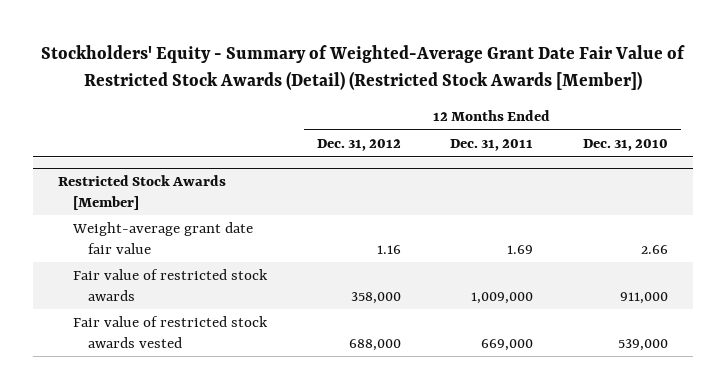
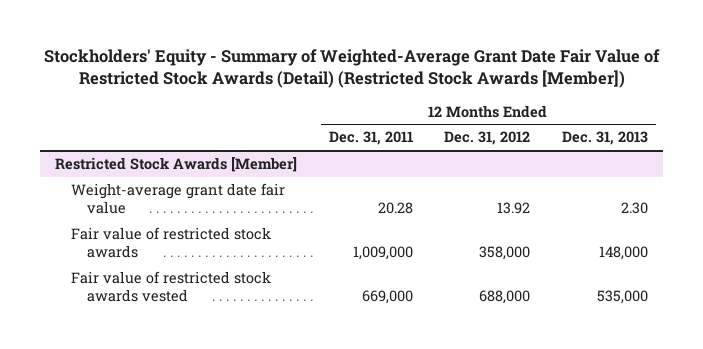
[583,139,669,152] Dec. 31, 2010 -> none
none -> [561,131,648,146] Dec. 31, 2013
[376,244,401,254] 1.16 -> [497,202,531,215] 13.92
[507,244,534,254] 1.69 -> [377,202,413,215] 20.28

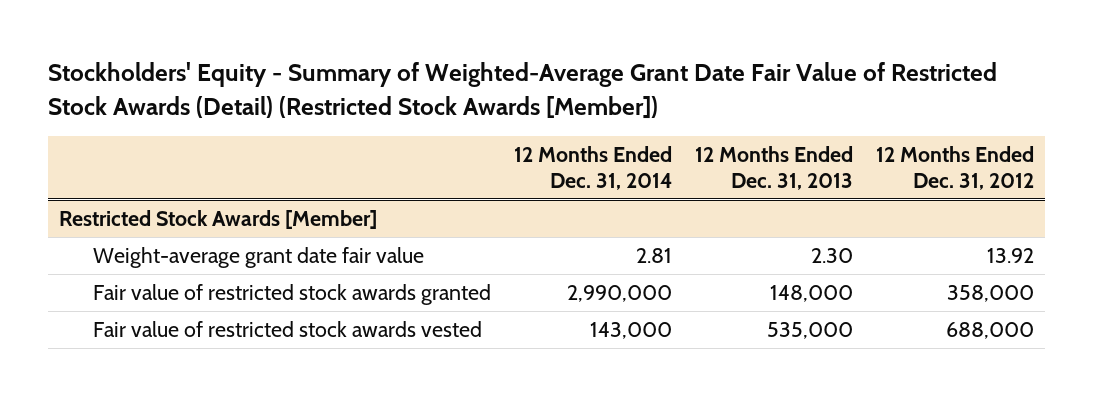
[328,131,413,146] Dec. 31, 2011 -> none
none -> [514,145,673,190] 12 Months Ended Dec. 31, 2014
[71,227,272,259] Fair value of restricted stock awards -> [93,283,492,305] Fair value of restricted stock awards granted

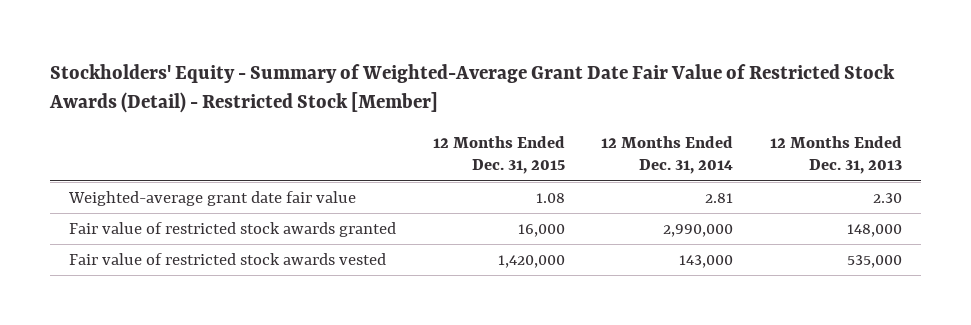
[48,62,998,119] Stockholders' Equity - Summary of Weighted-Average Grant Date Fair Value of Restricted Stock Awards (Detail) (Restricted Stock Awards [Member]) -> [49,64,896,114] Stockholders' Equity - Summary of Weighted-Average Grant Date Fair Value of Restricted Stock Awards (Detail) - Restricted Stock [Member]
[875,145,1034,190] 12 Months Ended Dec. 31, 2012 -> none
none -> [432,136,565,175] 12 Months Ended Dec. 31, 2015
[59,209,378,229] Restricted Stock Awards [Member] -> none
[93,246,425,268] Weight-average grant date fair value -> [67,191,356,207] Weighted-average grant date fair value

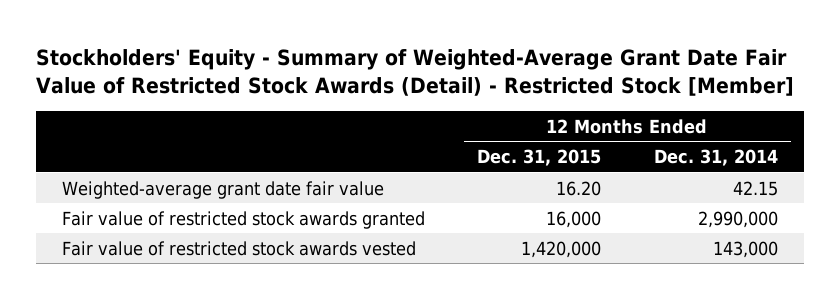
[770,136,903,175] 12 Months Ended Dec. 31, 2013 -> none
[535,193,565,204] 1.08 -> [556,180,602,196] 16.20
[705,193,734,204] 2.81 -> [732,180,778,196] 42.15

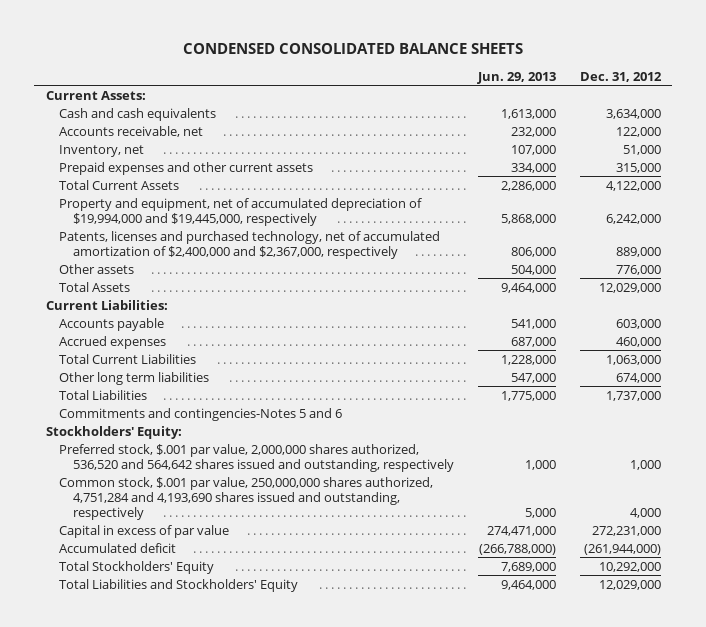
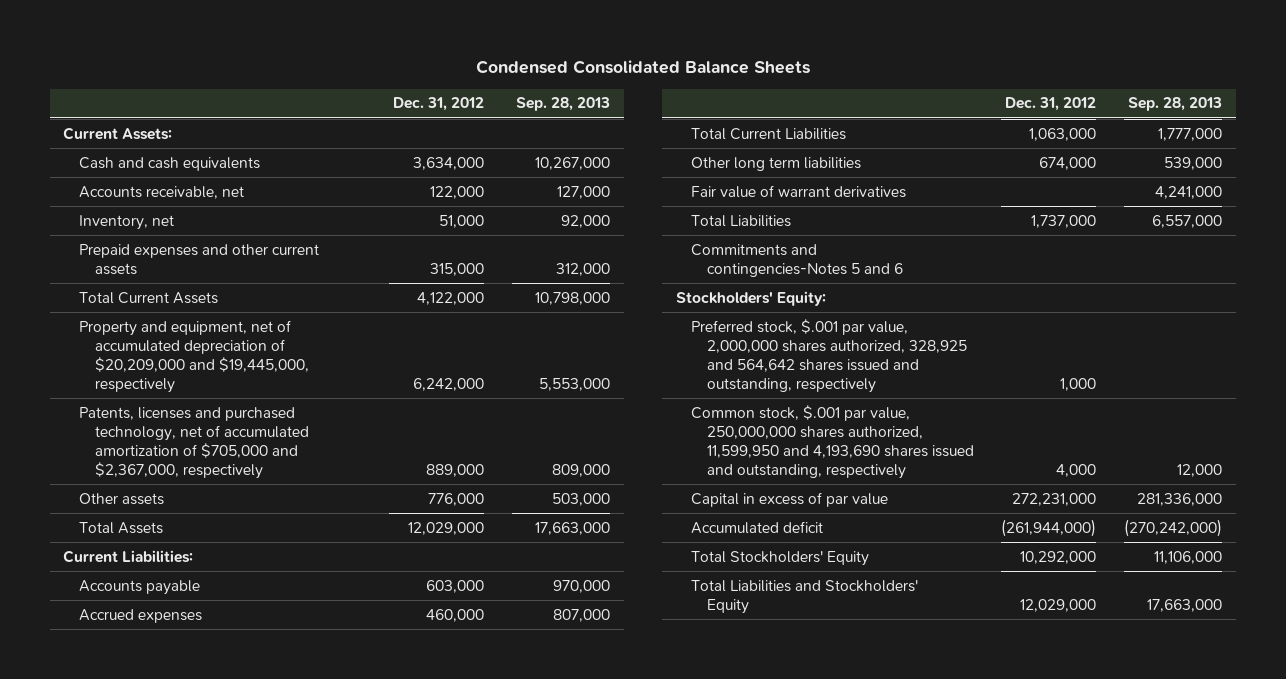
[183,42,524,54] CONDENSED CONSOLIDATED BALANCE SHEETS -> [475,60,810,75] Condensed Consolidated Balance Sheets
[476,71,556,84] Jun. 29, 2013 -> none
none -> [515,97,610,112] Sep. 28, 2013
[59,197,423,226] Property and equipment, net of accumulated depreciation of $19,994,000 and $19,445,000, respectively -> [79,319,309,393] Property and equipment, net of accumulated depreciation of $20,209,000 and $19,445,000, respectively
[59,230,441,259] Patents, licenses and purchased technology, net of accumulated amortization of $2,400,000 and $2,367,000, respectively -> [79,406,309,479] Patents, licenses and purchased technology, net of accumulated amortization of $705,000 and $2,367,000, respectively
none -> [691,184,907,198] Fair value of warrant derivatives
[59,443,455,472] Preferred stock, $.001 par value, 2,000,000 shares authorized, 536,520 and 564,642 shares issued and outstanding, respectively -> [691,318,967,393] Preferred stock, $.001 par value, 2,000,000 shares authorized, 328,925 and 564,642 shares issued and outstanding, respectively
[59,476,434,520] Common stock, $.001 par value, 250,000,000 shares authorized, 4,751,284 and 4,193,690 shares issued and outstanding, respectively -> [691,404,974,479] Common stock, $.001 par value, 250,000,000 shares authorized, 11,599,950 and 4,193,690 shares issued and outstanding, respectively

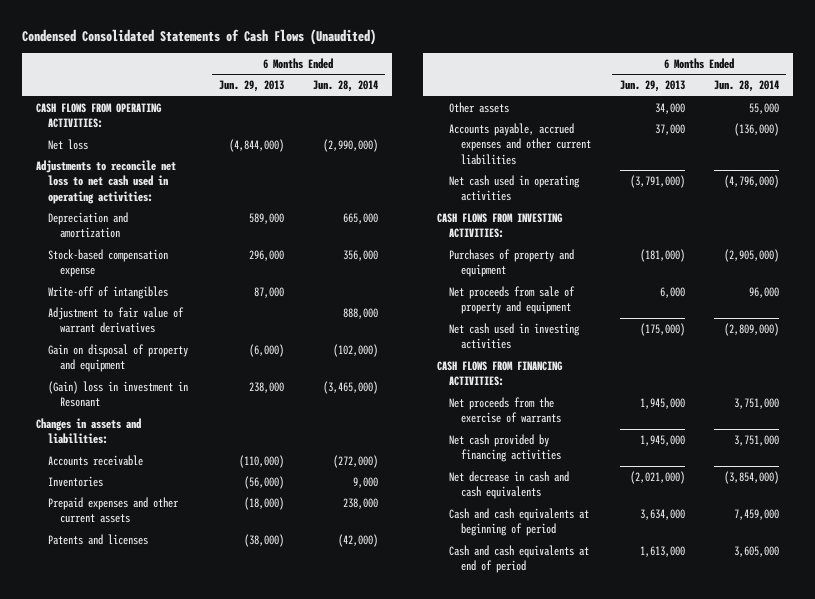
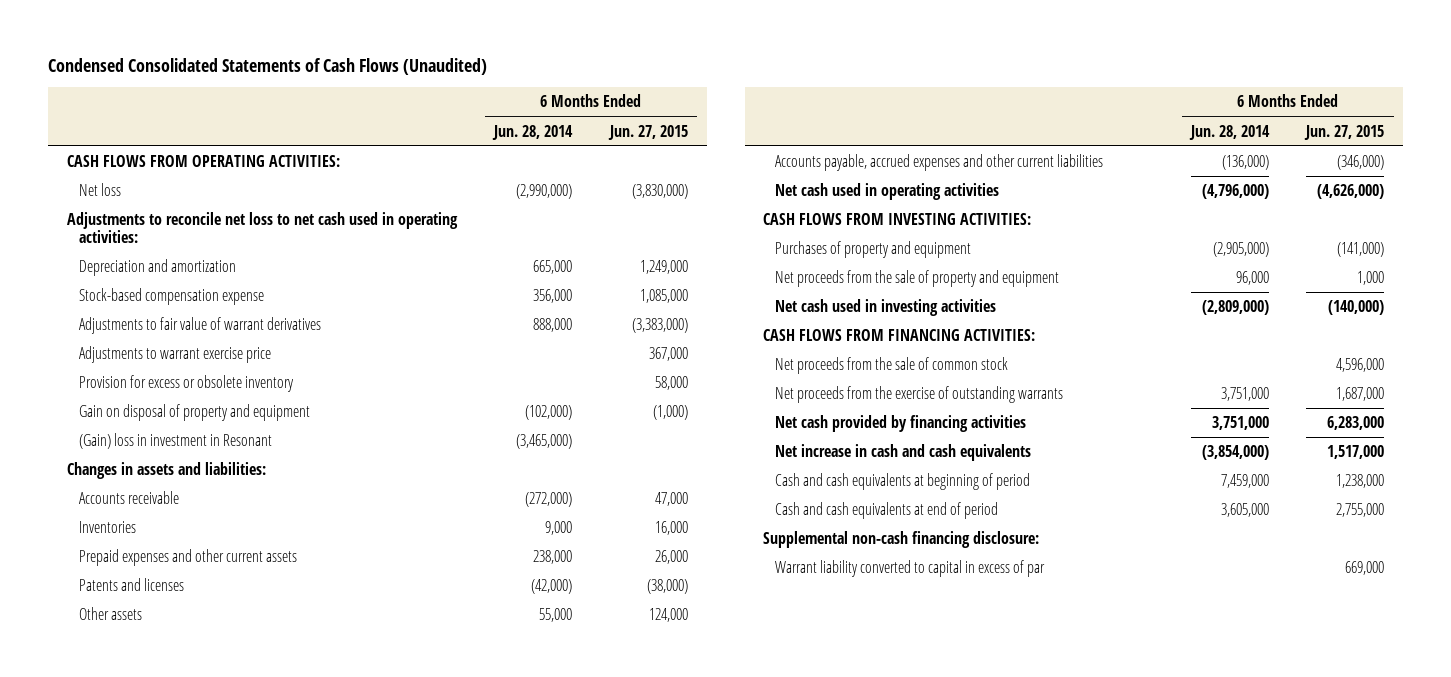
[218,80,284,93] Jun. 29, 2013 -> none
none -> [607,124,688,140] Jun. 27, 2015
[48,285,169,299] Write-off of intangibles -> none
[48,306,185,334] Adjustment to fair value of warrant derivatives -> [78,317,321,335] Adjustments to fair value of warrant derivatives
none -> [78,346,271,364] Adjustments to warrant exercise price
none -> [78,375,294,393] Provision for excess or obsolete inventory
[448,285,575,315] Net proceeds from sale of property and equipment -> [775,270,1060,288] Net proceeds from the sale of property and equipment
none -> [775,357,1009,375] Net proceeds from the sale of common stock
[448,396,561,424] Net proceeds from the exercise of warrants -> [775,386,1064,404] Net proceeds from the exercise of outstanding warrants
[448,470,569,500] Net decrease in cash and cash equivalents -> [775,444,1032,462] Net increase in cash and cash equivalents
none -> [763,531,1040,549] Supplemental non-cash financing disclosure:
none -> [775,560,1046,578] Warrant liability converted to capital in excess of par

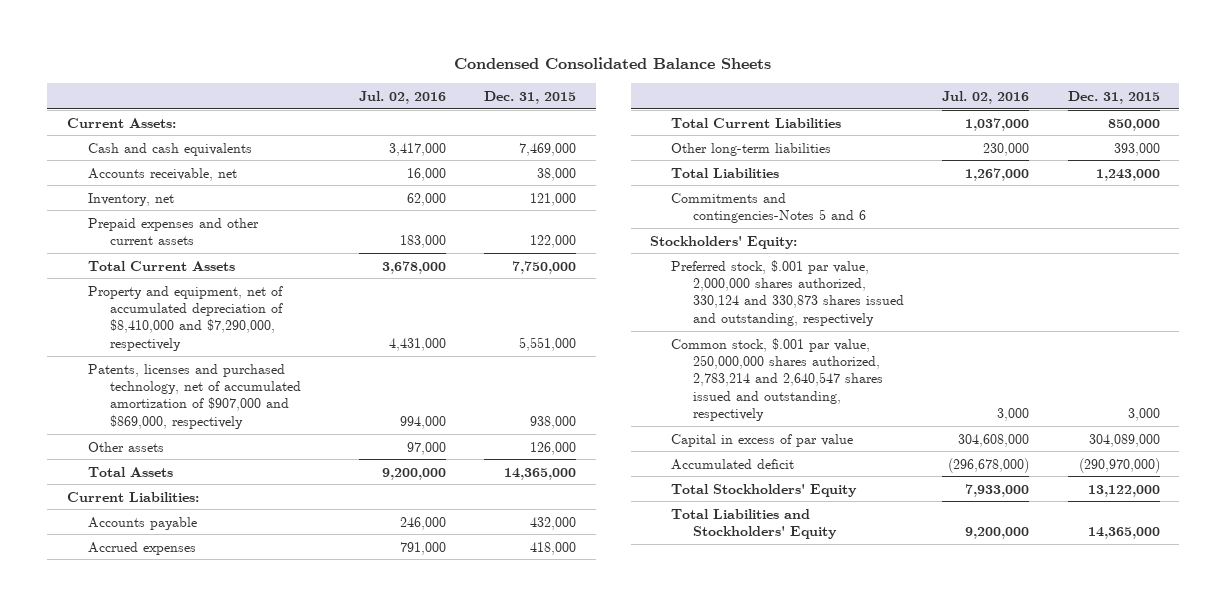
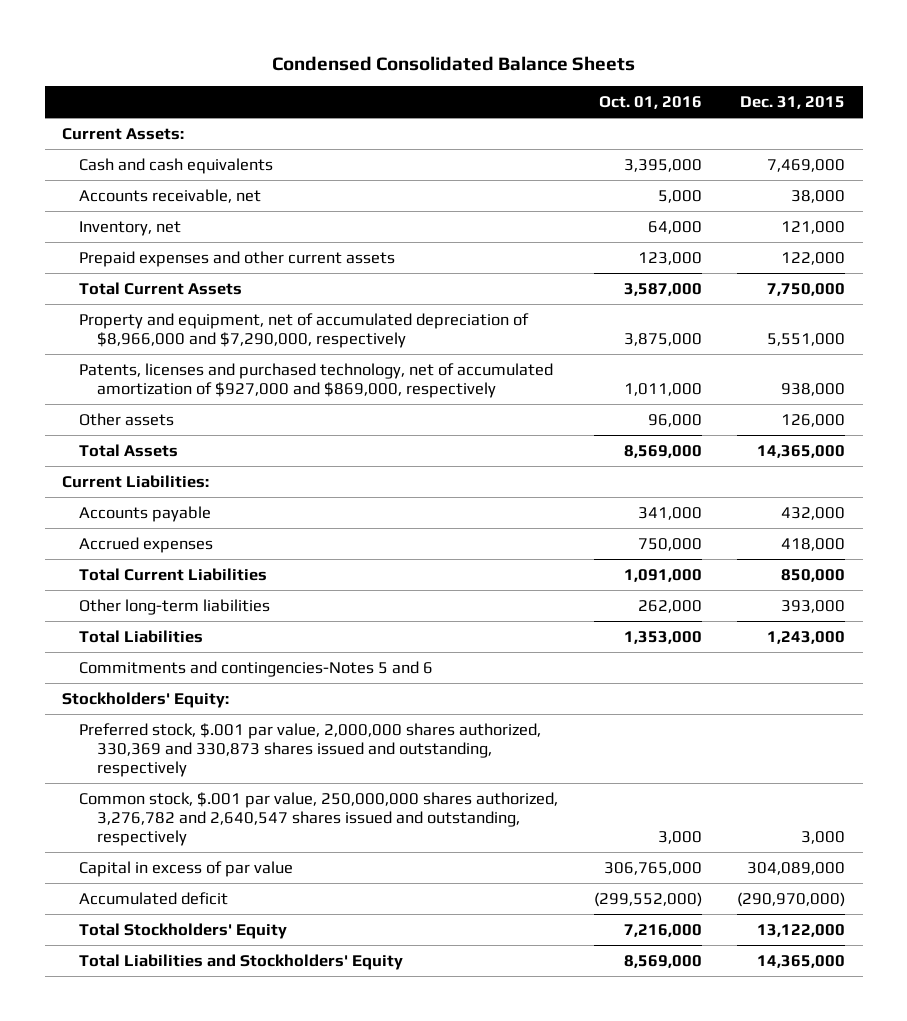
[359,90,447,104] Jul. 02, 2016 -> none
none -> [598,96,702,110] Oct. 01, 2016
[88,285,284,351] Property and equipment, net of accumulated depreciation of $8,410,000 and $7,290,000, respectively -> [79,312,530,348] Property and equipment, net of accumulated depreciation of $8,966,000 and $7,290,000, respectively
[88,363,301,429] Patents, licenses and purchased technology, net of accumulated amortization of $907,000 and $869,000, respectively -> [79,362,554,398] Patents, licenses and purchased technology, net of accumulated amortization of $927,000 and $869,000, respectively
[671,259,905,326] Preferred stock, $.001 par value, 2,000,000 shares authorized, 330,124 and 330,873 shares issued and outstanding, respectively -> [79,722,542,778] Preferred stock, $.001 par value, 2,000,000 shares authorized, 330,369 and 330,873 shares issued and outstanding, respectively
[671,337,884,421] Common stock, $.001 par value, 250,000,000 shares authorized, 2,783,214 and 2,640,547 shares issued and outstanding, respectively -> [79,791,559,847] Common stock, $.001 par value, 250,000,000 shares authorized, 3,276,782 and 2,640,547 shares issued and outstanding, respectively

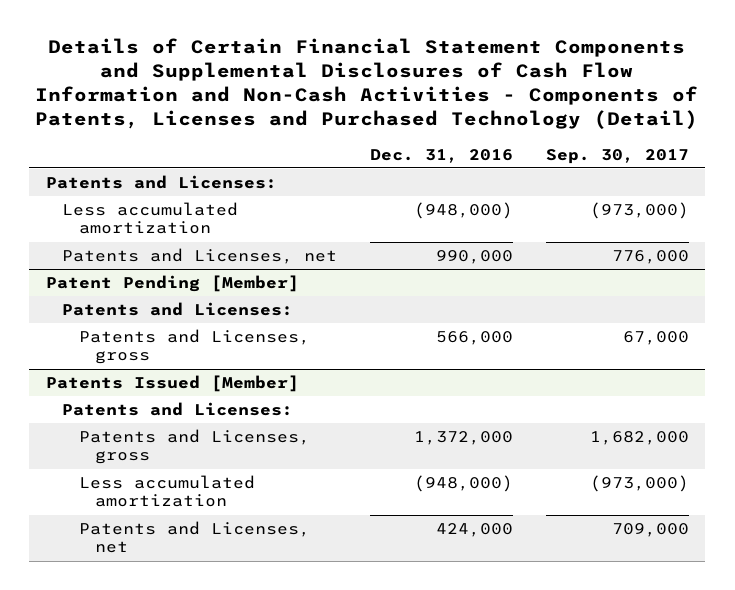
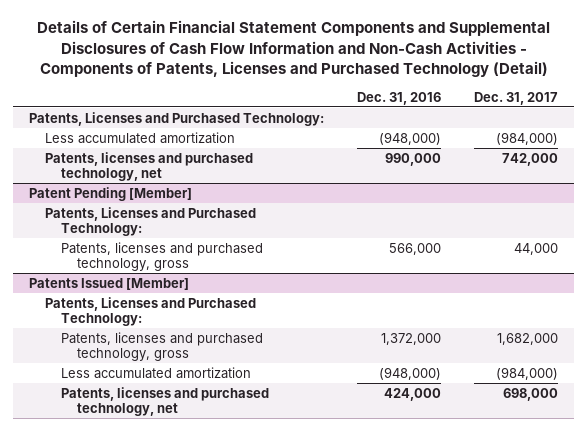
[545,148,689,164] Sep. 30, 2017 -> none
none -> [473,91,558,105] Dec. 31, 2017
[45,174,277,189] Patents and Licenses: -> [29,111,325,126] Patents, Licenses and Purchased Technology:
[62,247,338,264] Patents and Licenses, net -> [45,151,254,182] Patents, licenses and purchased technology, net
[62,301,294,316] Patents and Licenses: -> [45,206,257,237] Patents, Licenses and Purchased Technology:
[78,328,310,365] Patents and Licenses, gross -> [61,241,264,272] Patents, licenses and purchased technology, gross
[62,401,294,416] Patents and Licenses: -> [45,296,257,327] Patents, Licenses and Purchased Technology:
[78,428,310,465] Patents and Licenses, gross -> [61,331,264,362] Patents, licenses and purchased technology, gross
[78,520,310,554] Patents and Licenses, net -> [61,386,270,417] Patents, licenses and purchased technology, net

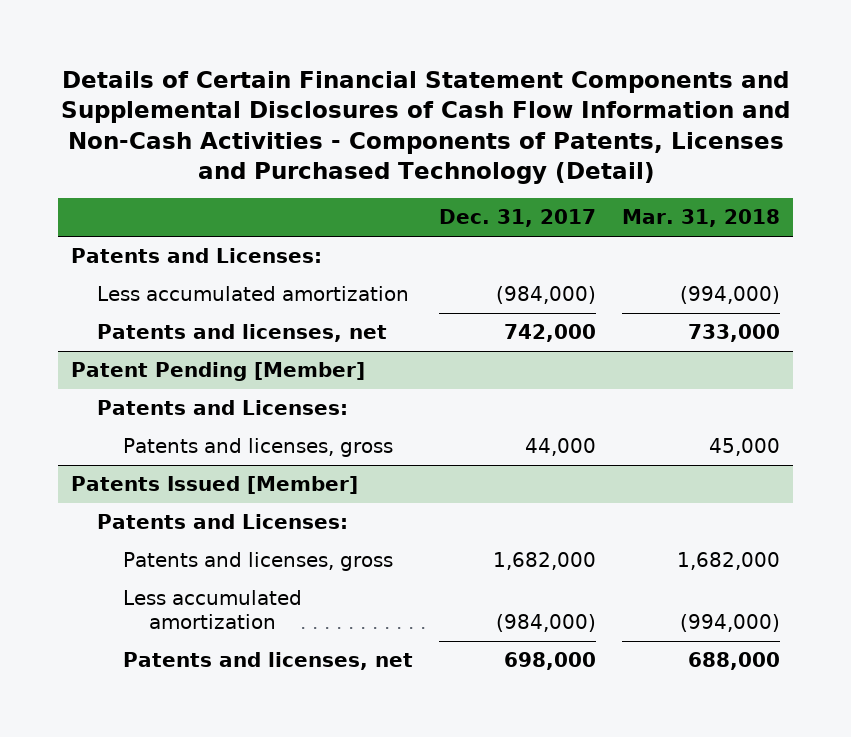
[357,91,442,105] Dec. 31, 2016 -> none
none -> [622,209,781,228] Mar. 31, 2018
[29,111,325,126] Patents, Licenses and Purchased Technology: -> [71,248,323,264] Patents and Licenses:
[45,151,254,182] Patents, licenses and purchased technology, net -> [97,324,388,343] Patents and licenses, net
[45,206,257,237] Patents, Licenses and Purchased Technology: -> [97,400,349,416] Patents and Licenses:
[61,241,264,272] Patents, licenses and purchased technology, gross -> [122,438,393,458] Patents and licenses, gross
[45,296,257,327] Patents, Licenses and Purchased Technology: -> [97,514,349,530] Patents and Licenses:
[61,331,264,362] Patents, licenses and purchased technology, gross -> [122,552,393,572] Patents and licenses, gross
[61,386,270,417] Patents, licenses and purchased technology, net -> [122,652,413,671] Patents and licenses, net

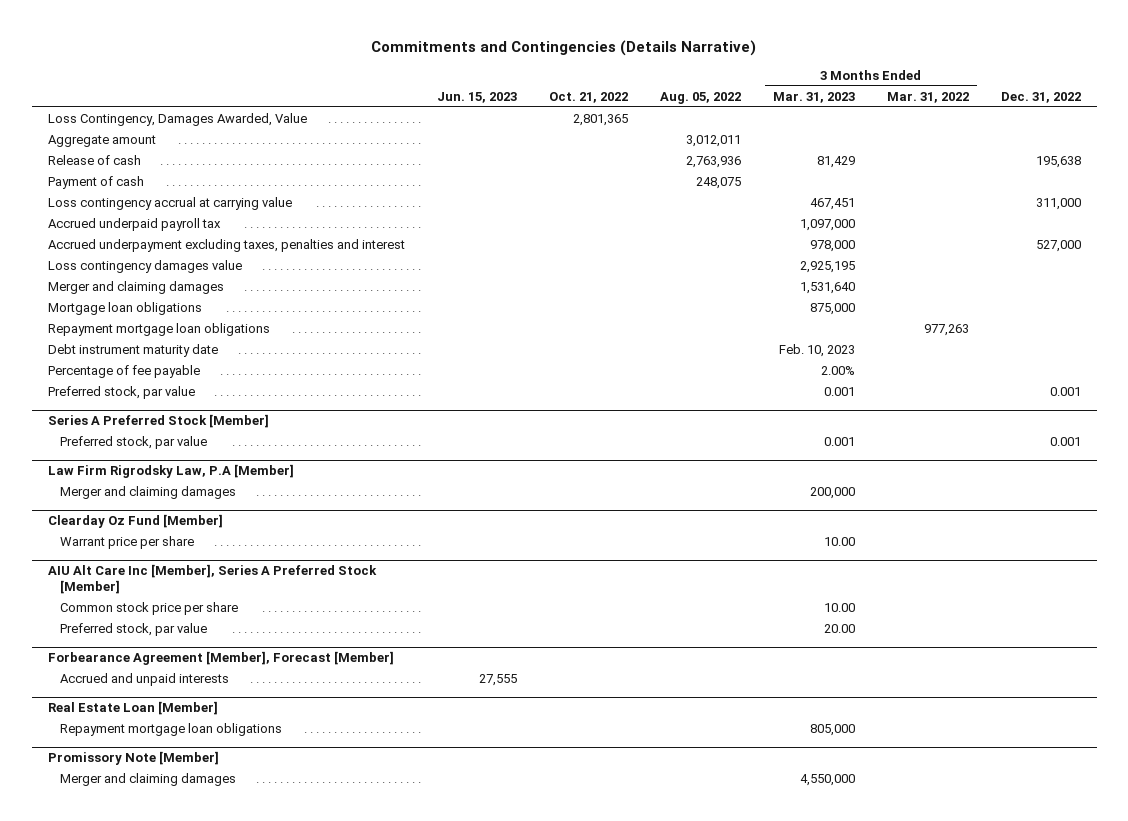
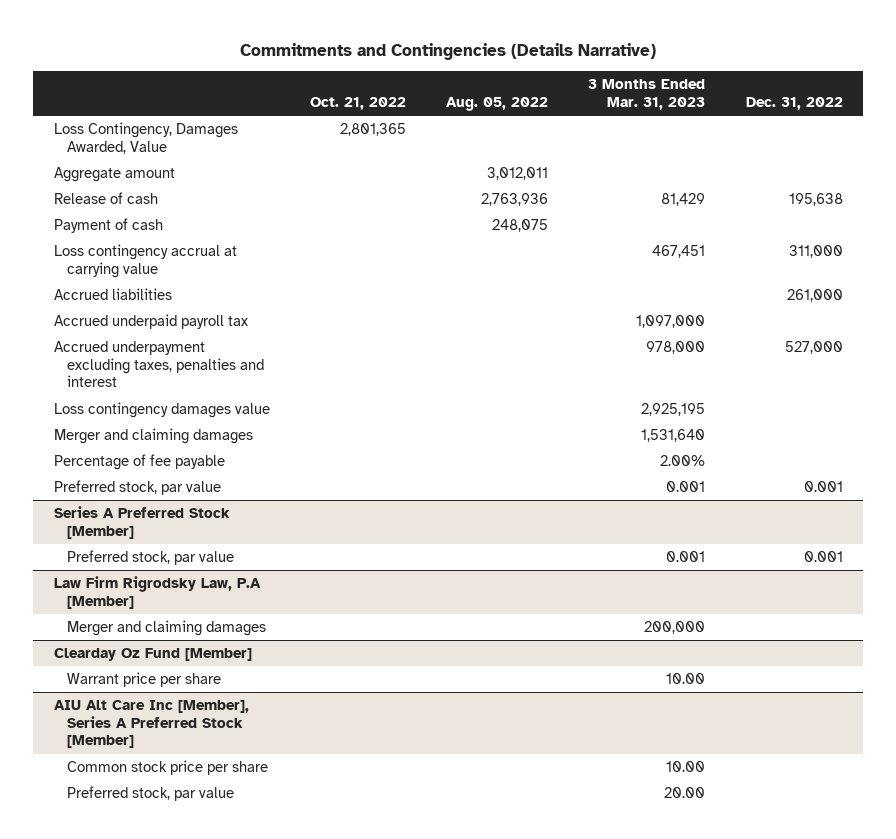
[436,91,517,103] Jun. 15, 2023 -> none
[886,91,969,103] Mar. 31, 2022 -> none
none -> [53,288,172,301] Accrued liabilities
[47,302,202,316] Mortgage loan obligations -> none
[47,323,270,337] Repayment mortgage loan obligations -> none
[47,344,218,358] Debt instrument maturity date -> none
[47,651,394,666] Forbearance Agreement [Member], Forecast [Member] -> none
[59,673,229,687] Accrued and unpaid interests -> none
[47,701,218,716] Real Estate Loan [Member] -> none
[59,723,282,737] Repayment mortgage loan obligations -> none
[47,751,219,766] Promissory Note [Member] -> none
[59,773,236,787] Merger and claiming damages -> none

